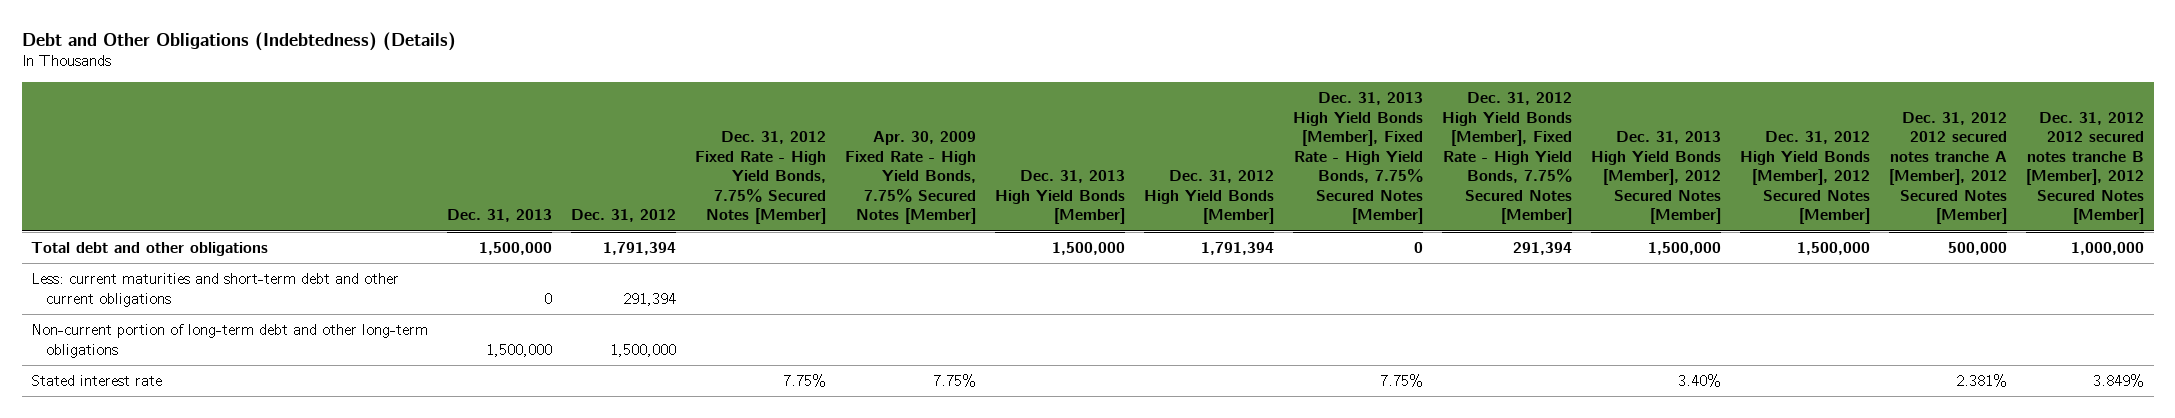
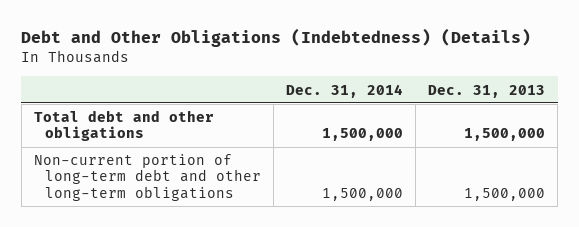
[571,209,677,223] Dec. 31, 2012 -> none
[695,131,827,225] Dec. 31, 2012 Fixed Rate - High Yield Bonds, 7.75% Secured Notes [Member] -> none
[845,131,977,225] Apr. 30, 2009 Fixed Rate - High Yield Bonds, 7.75% Secured Notes [Member] -> none
[995,170,1126,225] Dec. 31, 2013 High Yield Bonds [Member] -> none
[1144,170,1275,225] Dec. 31, 2012 High Yield Bonds [Member] -> none
[1293,92,1424,225] Dec. 31, 2013 High Yield Bonds [Member], Fixed Rate - High Yield Bonds, 7.75% Secured Notes [Member] -> none
[1442,92,1573,225] Dec. 31, 2012 High Yield Bonds [Member], Fixed Rate - High Yield Bonds, 7.75% Secured Notes [Member] -> none
[1591,131,1722,225] Dec. 31, 2013 High Yield Bonds [Member], 2012 Secured Notes [Member] -> none
[1740,131,1871,225] Dec. 31, 2012 High Yield Bonds [Member], 2012 Secured Notes [Member] -> none
[1889,111,2008,225] Dec. 31, 2012 2012 secured notes tranche A [Member], 2012 Secured Notes [Member] -> none
[2026,111,2145,225] Dec. 31, 2012 2012 secured notes tranche B [Member], 2012 Secured Notes [Member] -> none
none -> [286,83,404,98] Dec. 31, 2014
[31,273,400,307] Less: current maturities and short-term debt and other current obligations -> none
[31,375,163,387] Stated interest rate -> none

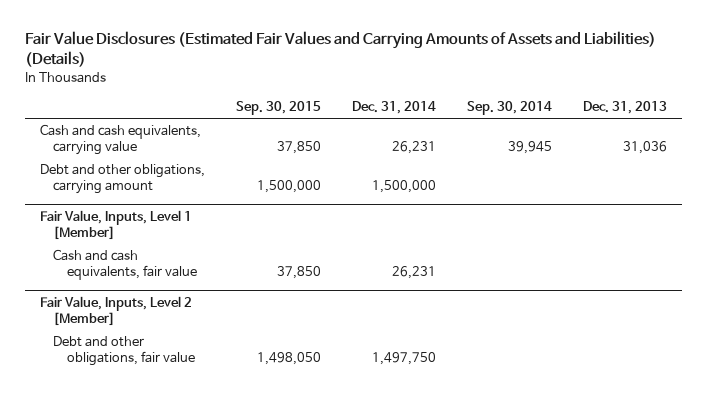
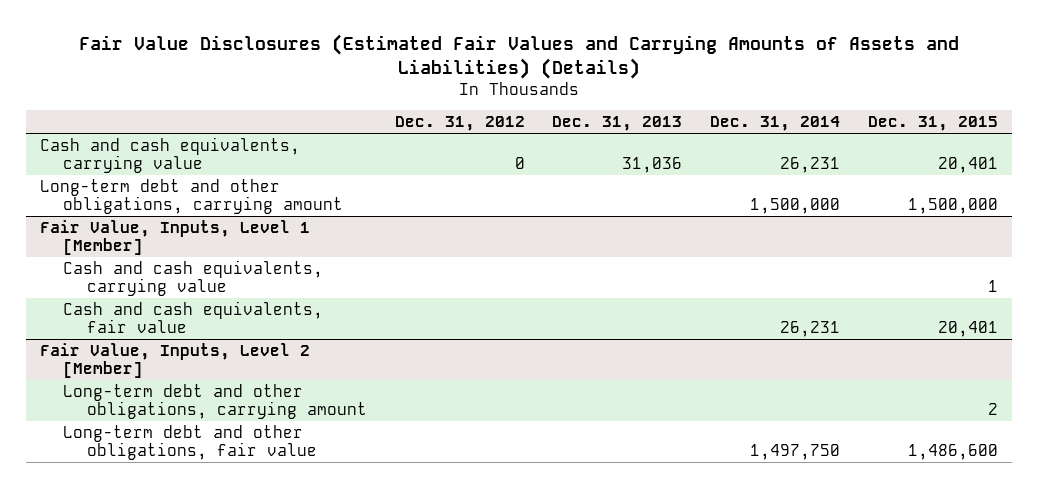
[235,101,321,116] Sep. 30, 2015 -> none
[466,101,552,116] Sep. 30, 2014 -> none
none -> [394,115,525,131] Dec. 31, 2012
none -> [867,115,998,131] Dec. 31, 2015
[39,164,205,195] Debt and other obligations, carrying amount -> [40,178,344,214] Long-term debt and other obligations, carrying amount
none -> [63,259,324,296] Cash and cash equivalents, carrying value
none -> [63,383,367,419] Long-term debt and other obligations, carrying amount
[53,336,195,367] Debt and other obligations, fair value -> [63,424,317,460] Long-term debt and other obligations, fair value

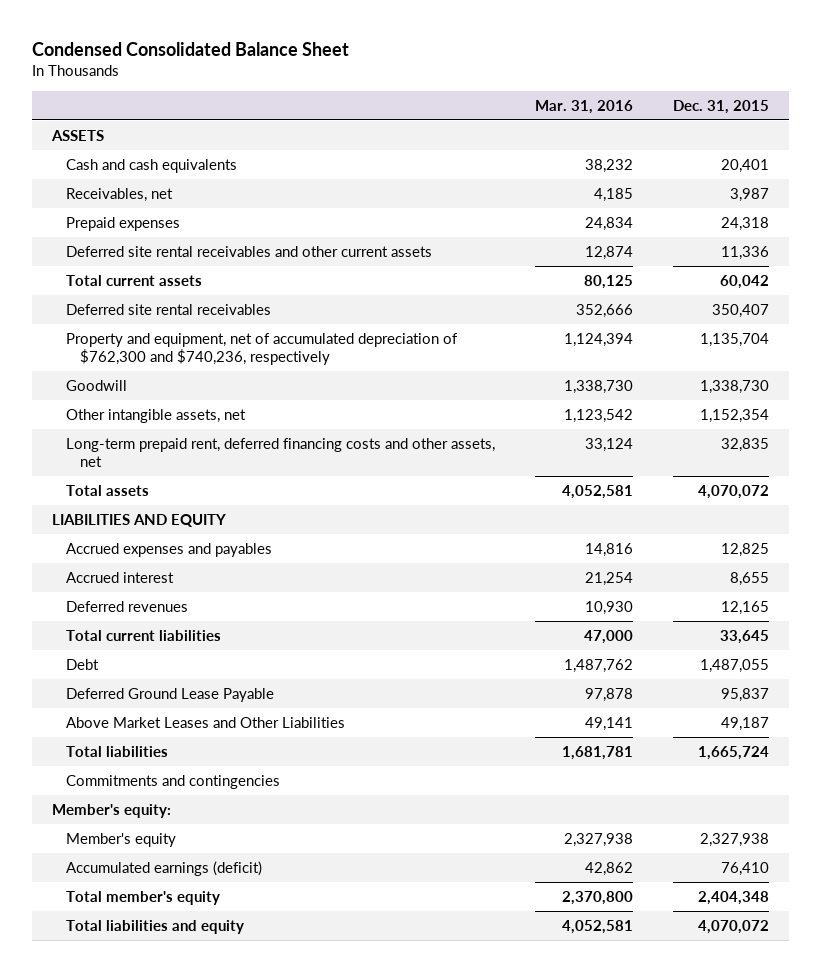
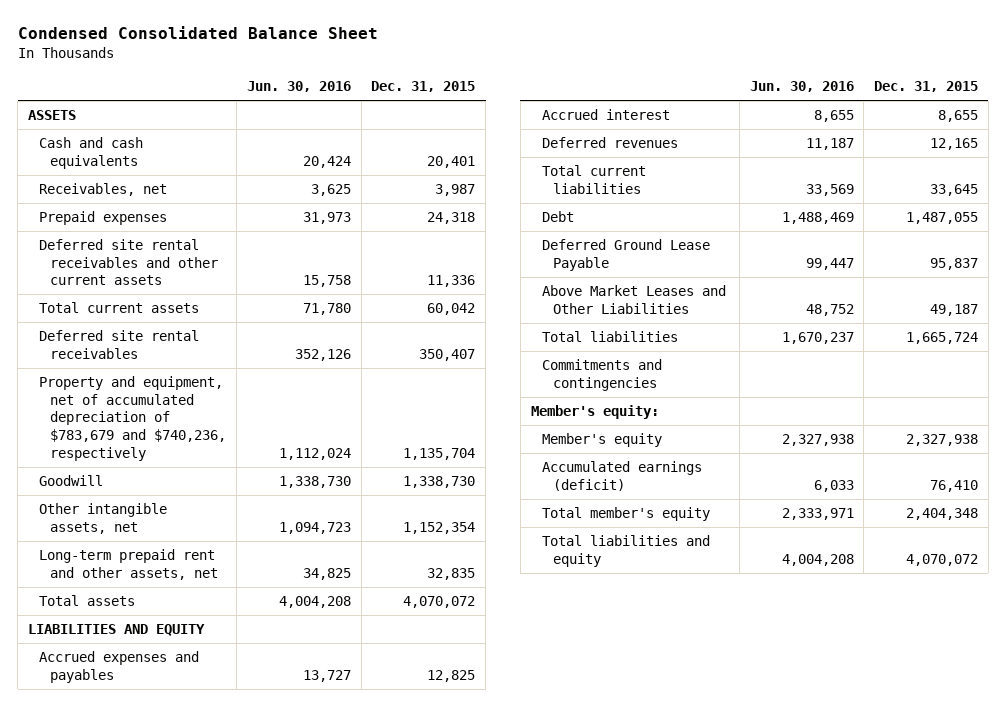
[535,99,634,114] Mar. 31, 2016 -> none
none -> [246,81,351,93] Jun. 30, 2016
[66,332,459,366] Property and equipment, net of accumulated depreciation of $762,300 and $740,236, respectively -> [39,376,227,461] Property and equipment, net of accumulated depreciation of $783,679 and $740,236, respectively
[66,437,496,468] Long-term prepaid rent, deferred financing costs and other assets, net -> [39,549,219,580] Long-term prepaid rent and other assets, net

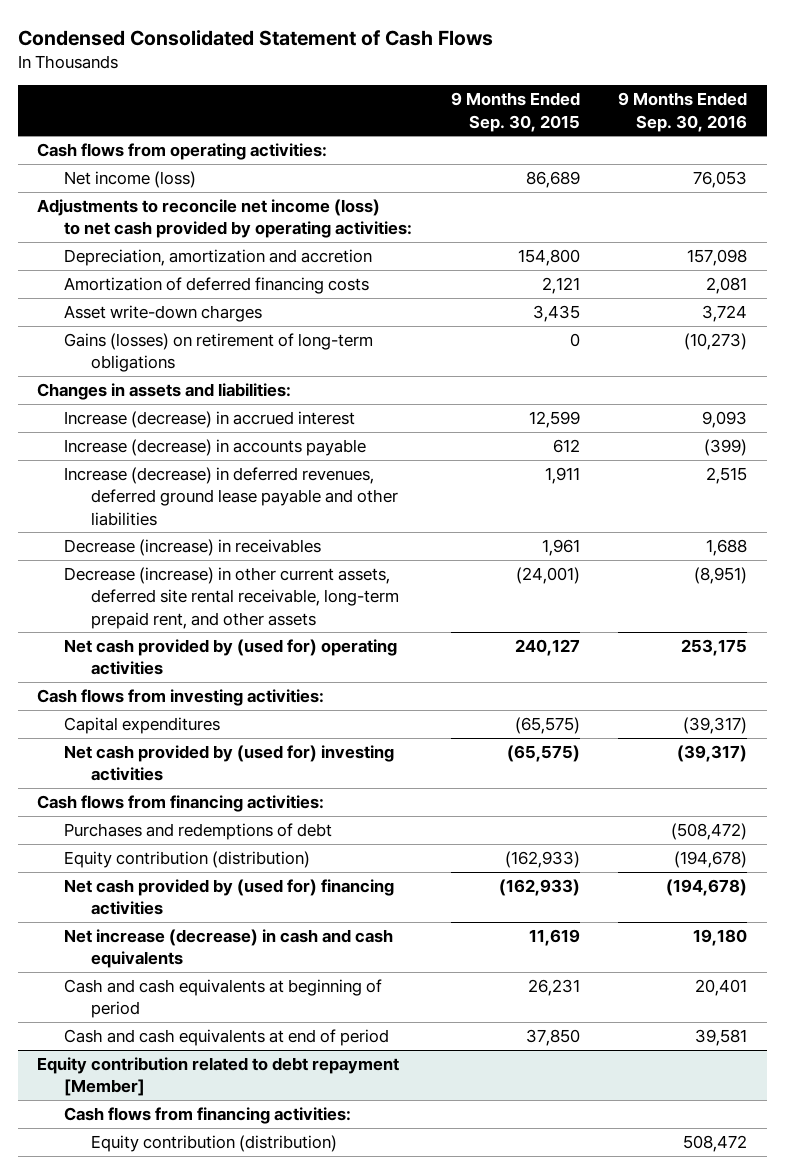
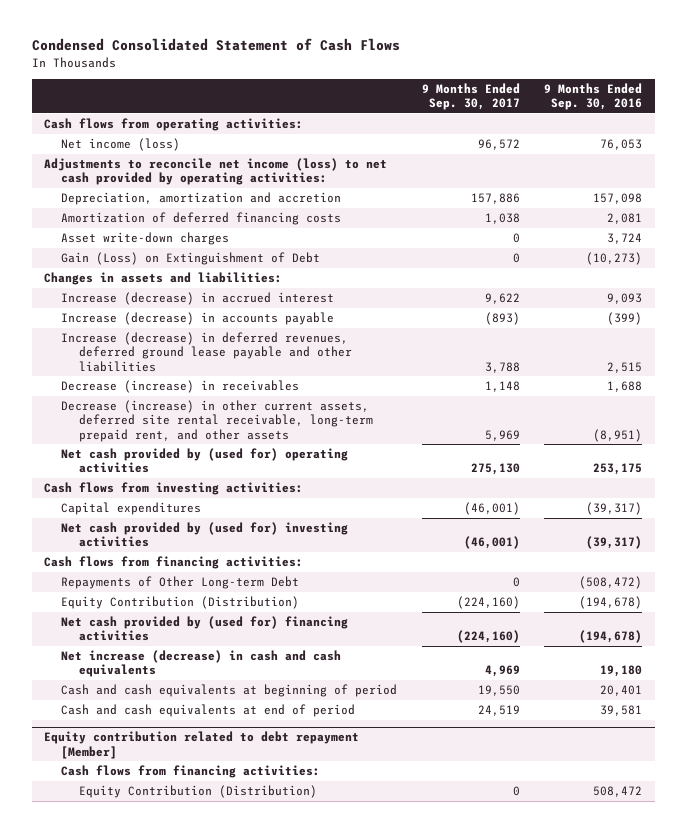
[450,92,580,132] 9 Months Ended Sep. 30, 2015 -> none
none -> [421,82,520,110] 9 Months Ended Sep. 30, 2017
[64,333,374,373] Gains (losses) on retirement of long-term obligations -> [61,252,321,266] Gain (Loss) on Extinguishment of Debt
[64,823,333,841] Purchases and redemptions of debt -> [61,576,300,590] Repayments of Other Long-term Debt
[64,851,311,869] Equity contribution (distribution) -> [61,596,300,610] Equity Contribution (Distribution)
[91,1135,338,1153] Equity contribution (distribution) -> [78,785,317,799] Equity Contribution (Distribution)

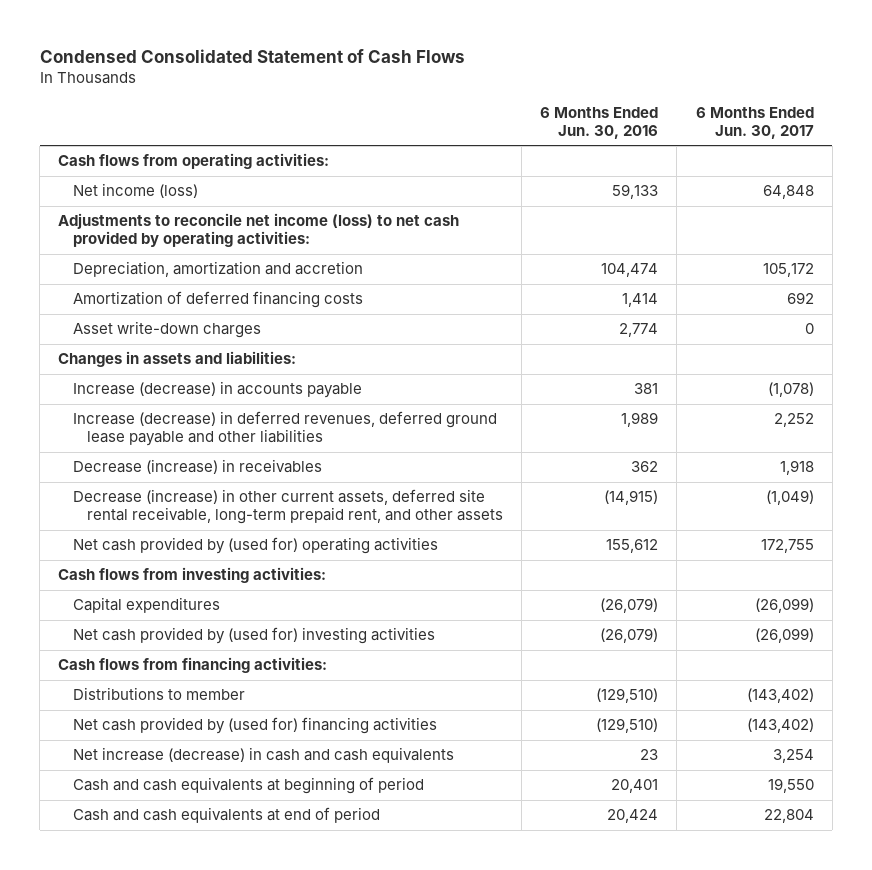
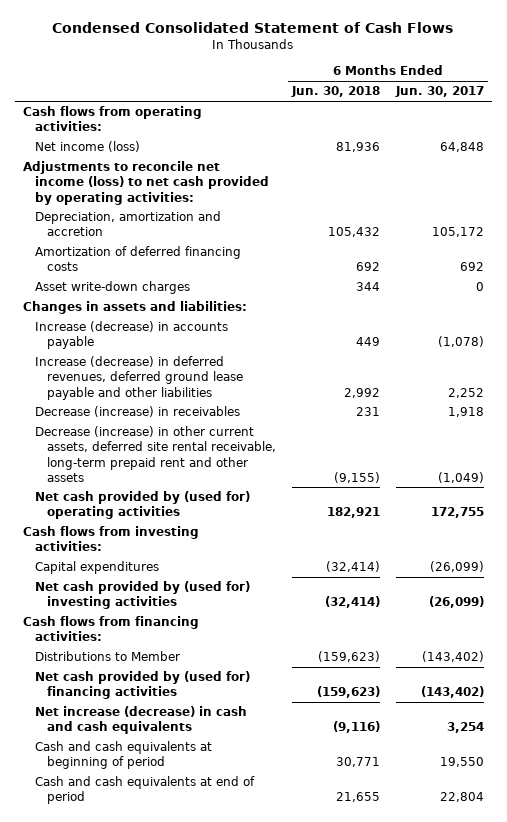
[540,106,659,139] 6 Months Ended Jun. 30, 2016 -> none
none -> [291,86,381,98] Jun. 30, 2018
[72,489,504,525] Decrease (increase) in other current assets, deferred site rental receivable, long-term prepaid rent, and other assets -> [35,426,277,482] Decrease (increase) in other current assets, deferred site rental receivable, long-term prepaid rent and other assets
[72,687,245,701] Distributions to member -> [35,651,181,662] Distributions to Member

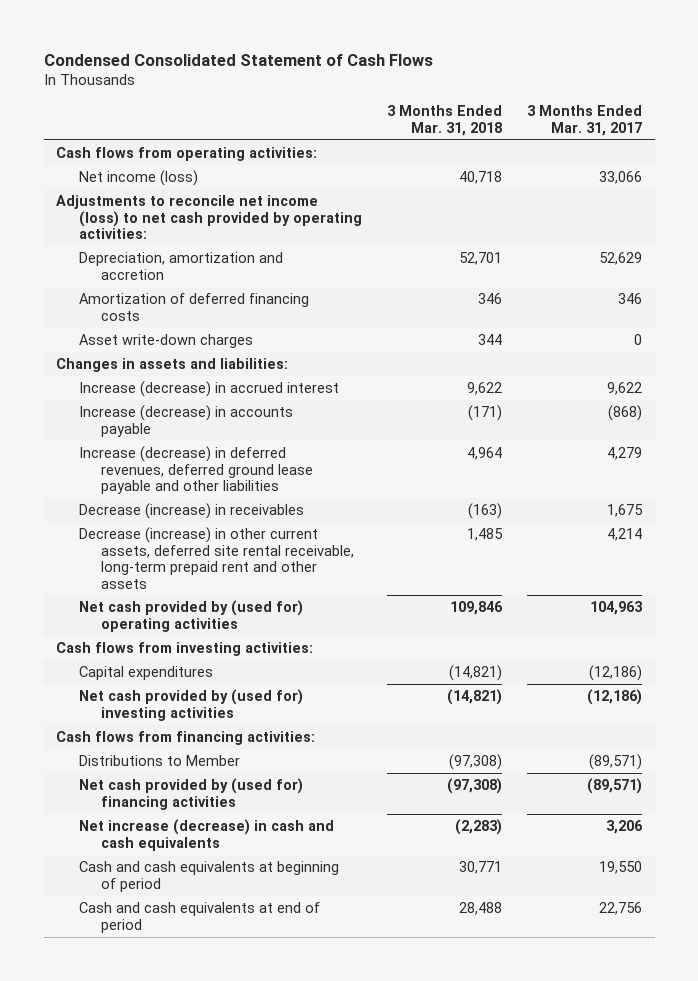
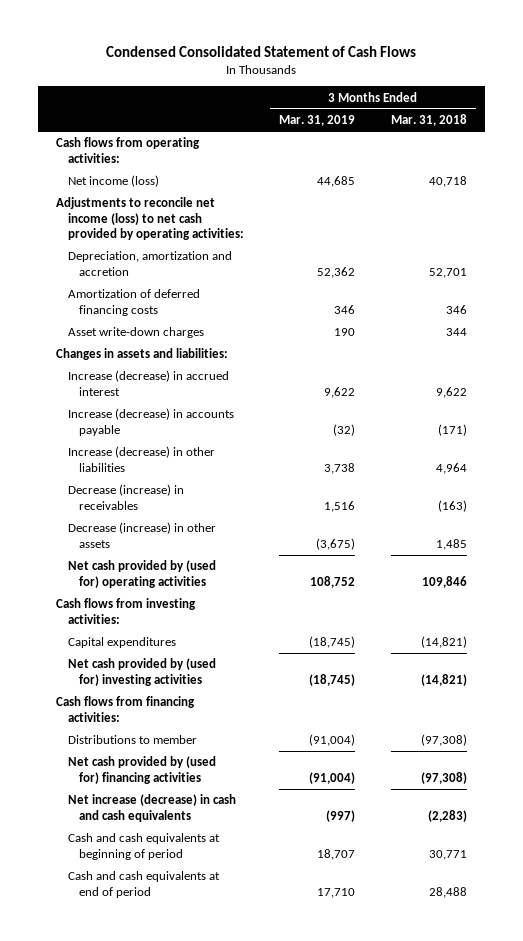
[527,105,643,136] 3 Months Ended Mar. 31, 2017 -> none
none -> [279,115,356,127] Mar. 31, 2019
[78,446,314,495] Increase (decrease) in deferred revenues, deferred ground lease payable and other liabilities -> [67,446,215,472] Increase (decrease) in other liabilities
[78,527,355,589] Decrease (increase) in other current assets, deferred site rental receivable, long-term prepaid rent and other assets -> [67,522,216,548] Decrease (increase) in other assets
[78,755,240,767] Distributions to Member -> [67,735,197,745] Distributions to member

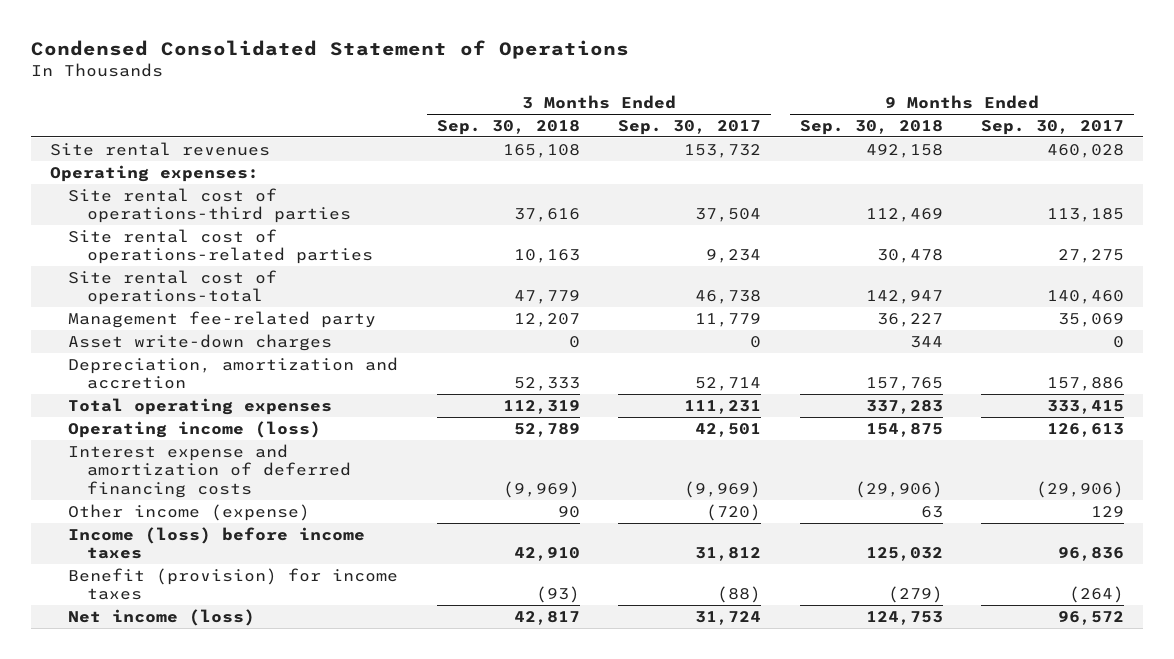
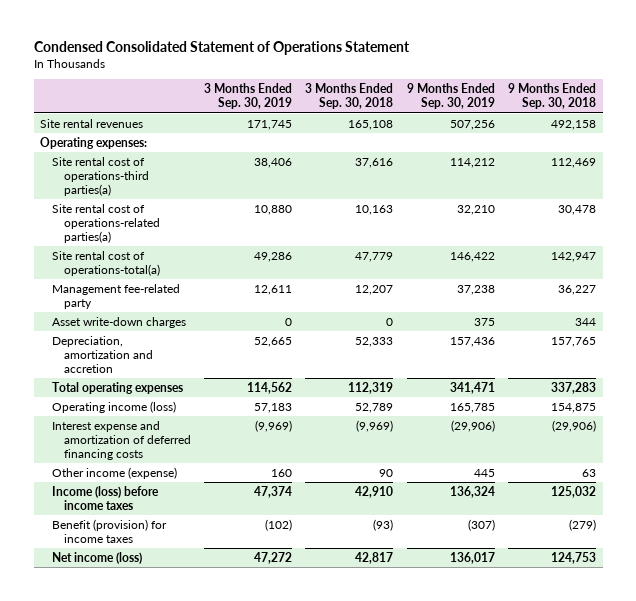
[31,40,630,60] Condensed Consolidated Statement of Operations -> [33,40,410,55] Condensed Consolidated Statement of Operations Statement
[618,119,762,135] Sep. 30, 2017 -> none
[981,119,1125,135] Sep. 30, 2017 -> none
none -> [204,83,293,110] 3 Months Ended Sep. 30, 2019
none -> [406,83,495,110] 9 Months Ended Sep. 30, 2019
[68,187,351,224] Site rental cost of operations-third parties -> [52,156,149,196] Site rental cost of operations-third parties(a)
[68,228,373,265] Site rental cost of operations-related parties -> [52,203,160,243] Site rental cost of operations-related parties(a)
[68,269,278,306] Site rental cost of operations-total -> [52,250,160,276] Site rental cost of operations-total(a)

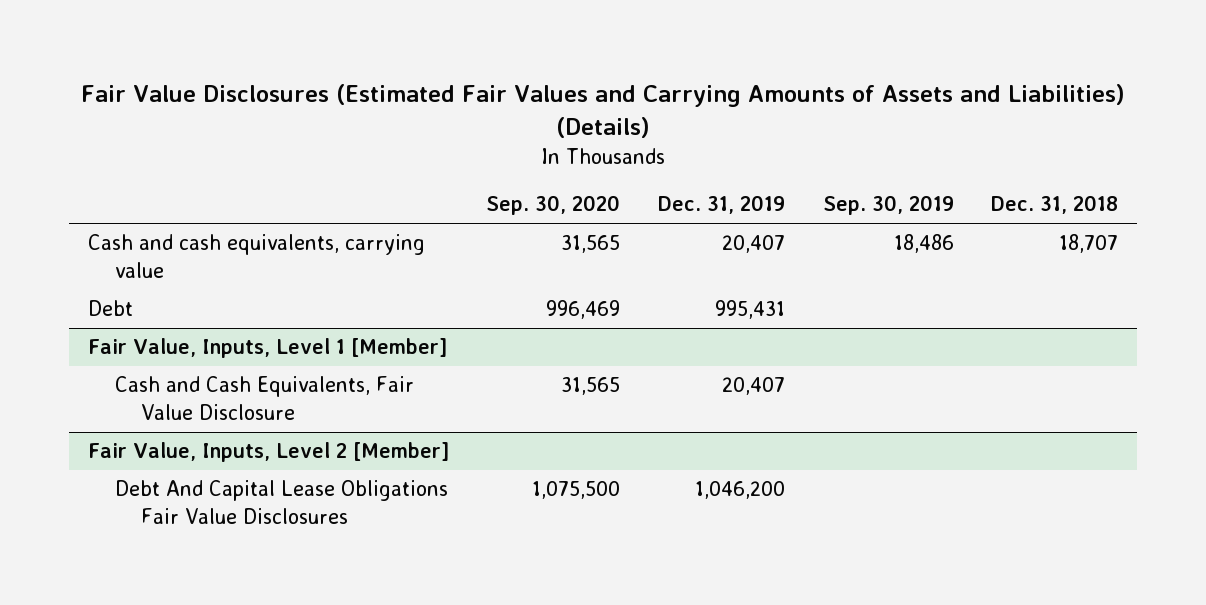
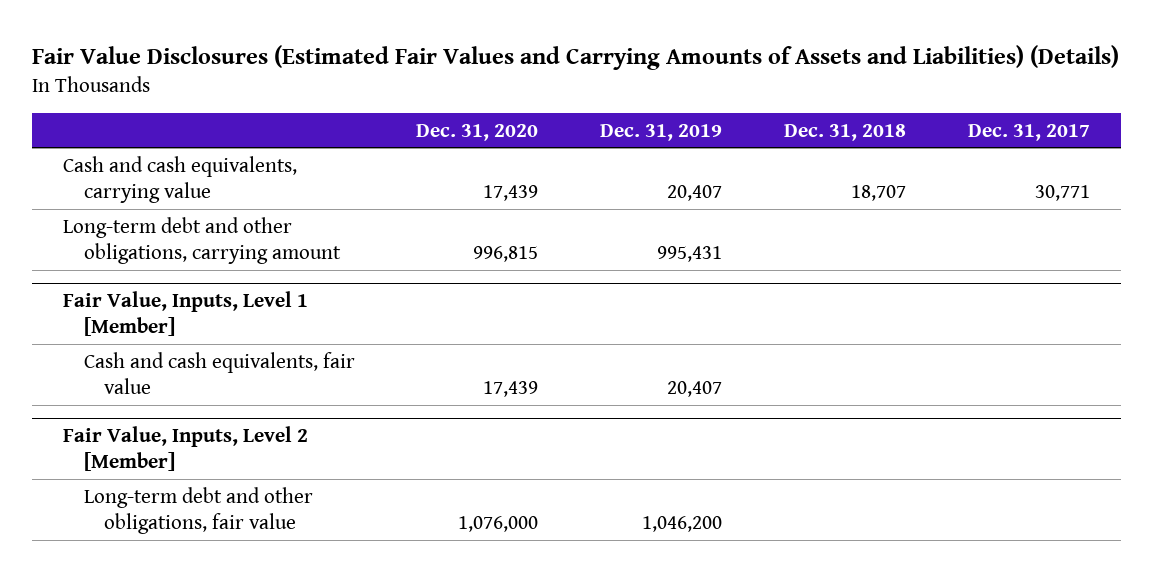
[486,195,621,216] Sep. 30, 2020 -> none
[822,195,954,216] Sep. 30, 2019 -> none
none -> [416,123,539,141] Dec. 31, 2020
none -> [968,123,1091,141] Dec. 31, 2017
[87,300,133,317] Debt -> [62,216,341,265] Long-term debt and other obligations, carrying amount
[114,376,414,420] Cash and Cash Equivalents, Fair Value Disclosure -> [83,351,355,395] Cash and cash equivalents, fair value
[114,480,448,524] Debt And Capital Lease Obligations Fair Value Disclosures -> [83,486,313,535] Long-term debt and other obligations, fair value

